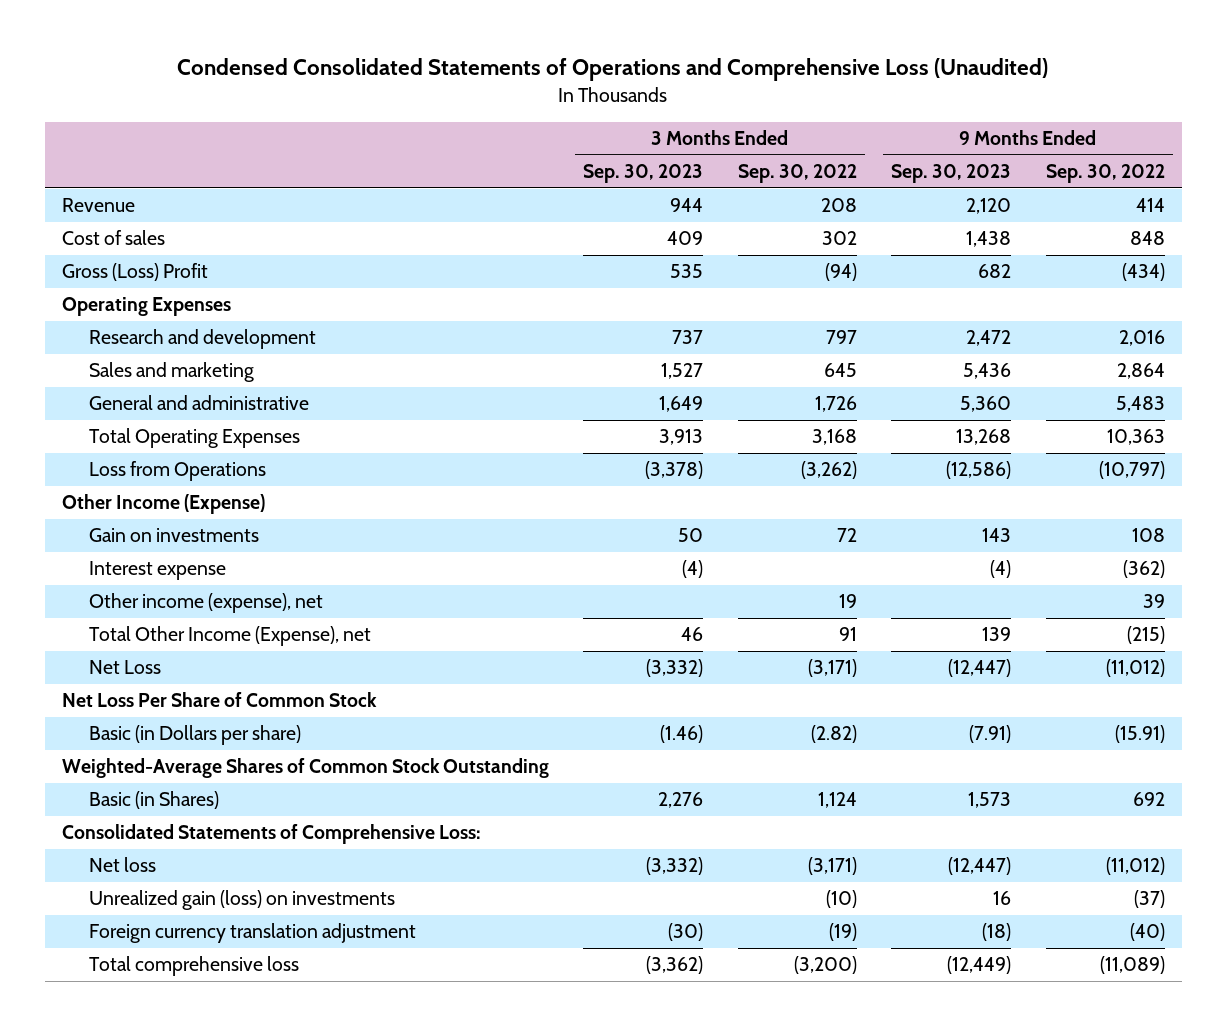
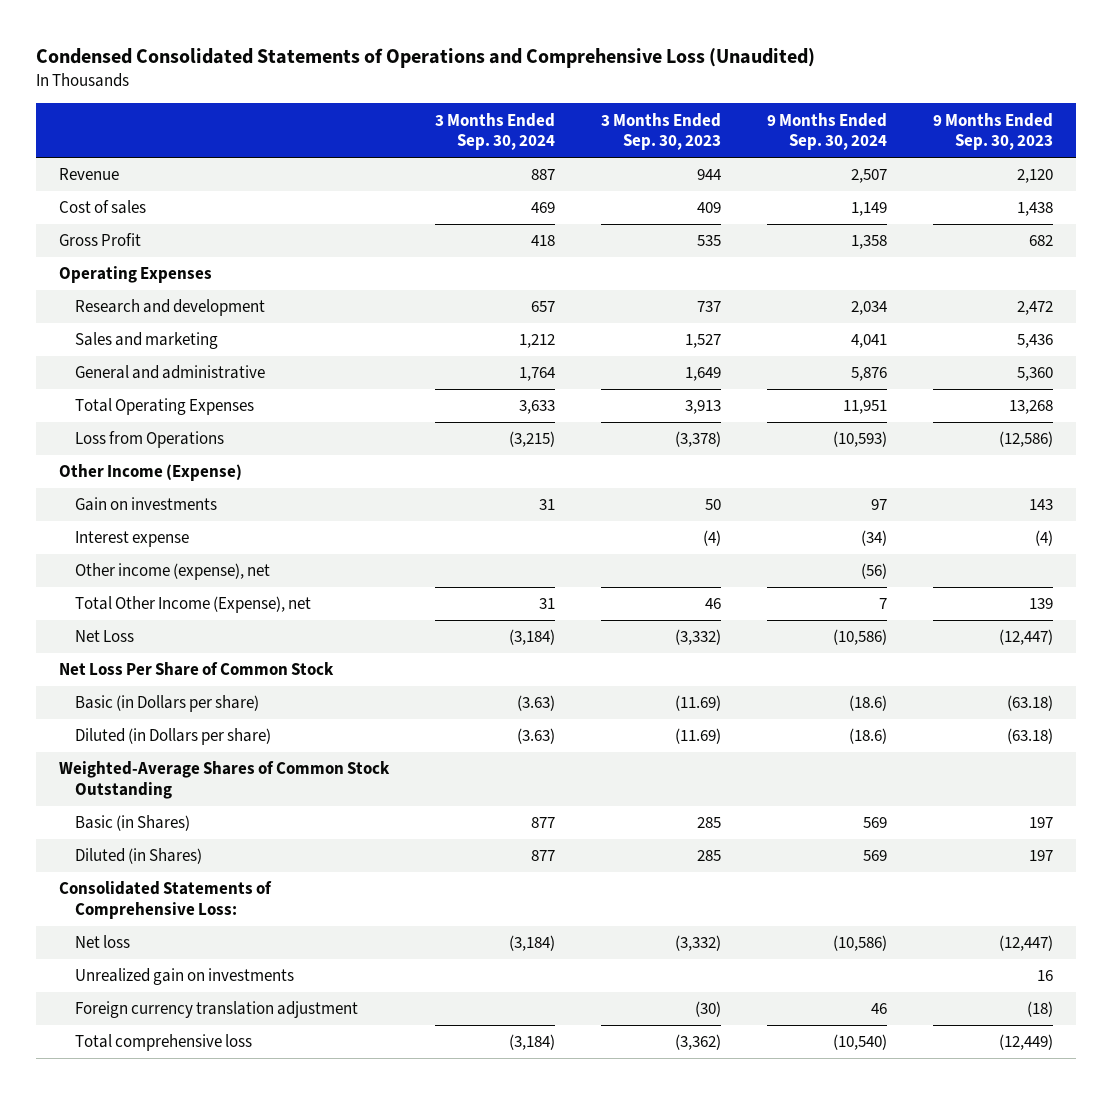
[737,163,857,183] Sep. 30, 2022 -> none
[1045,163,1165,183] Sep. 30, 2022 -> none
none -> [435,112,556,151] 3 Months Ended Sep. 30, 2024
none -> [767,112,888,151] 9 Months Ended Sep. 30, 2024
[61,263,208,282] Gross (Loss) Profit -> [59,233,142,247] Gross Profit
[660,725,704,744] (1.46) -> [675,695,722,712] (11.69)
[969,725,1012,744] (7.91) -> [1007,695,1054,712] (63.18)
none -> [75,728,272,746] Diluted (in Dollars per share)
[658,792,704,809] 2,276 -> [697,817,722,829] 285
[968,792,1012,809] 1,573 -> [1029,817,1054,829] 197
none -> [75,848,203,865] Diluted (in Shares)
[89,890,396,911] Unrealized gain (loss) on investments -> [75,968,295,986] Unrealized gain on investments

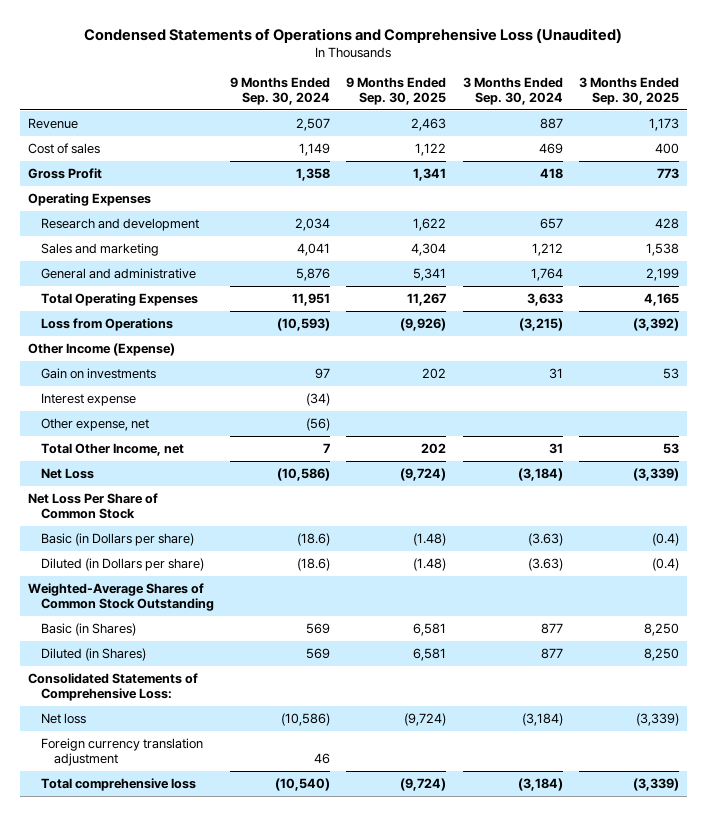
[36,48,816,69] Condensed Consolidated Statements of Operations and Comprehensive Loss (Unaudited) -> [84,27,623,43] Condensed Statements of Operations and Comprehensive Loss (Unaudited)
[601,112,722,151] 3 Months Ended Sep. 30, 2023 -> none
[933,112,1054,151] 9 Months Ended Sep. 30, 2023 -> none
none -> [346,76,447,106] 9 Months Ended Sep. 30, 2025
none -> [578,76,679,106] 3 Months Ended Sep. 30, 2025
[75,563,271,581] Other income (expense), net -> [40,417,149,431] Other expense, net
[75,596,312,614] Total Other Income (Expense), net -> [40,442,184,456] Total Other Income, net
[75,968,295,986] Unrealized gain on investments -> none

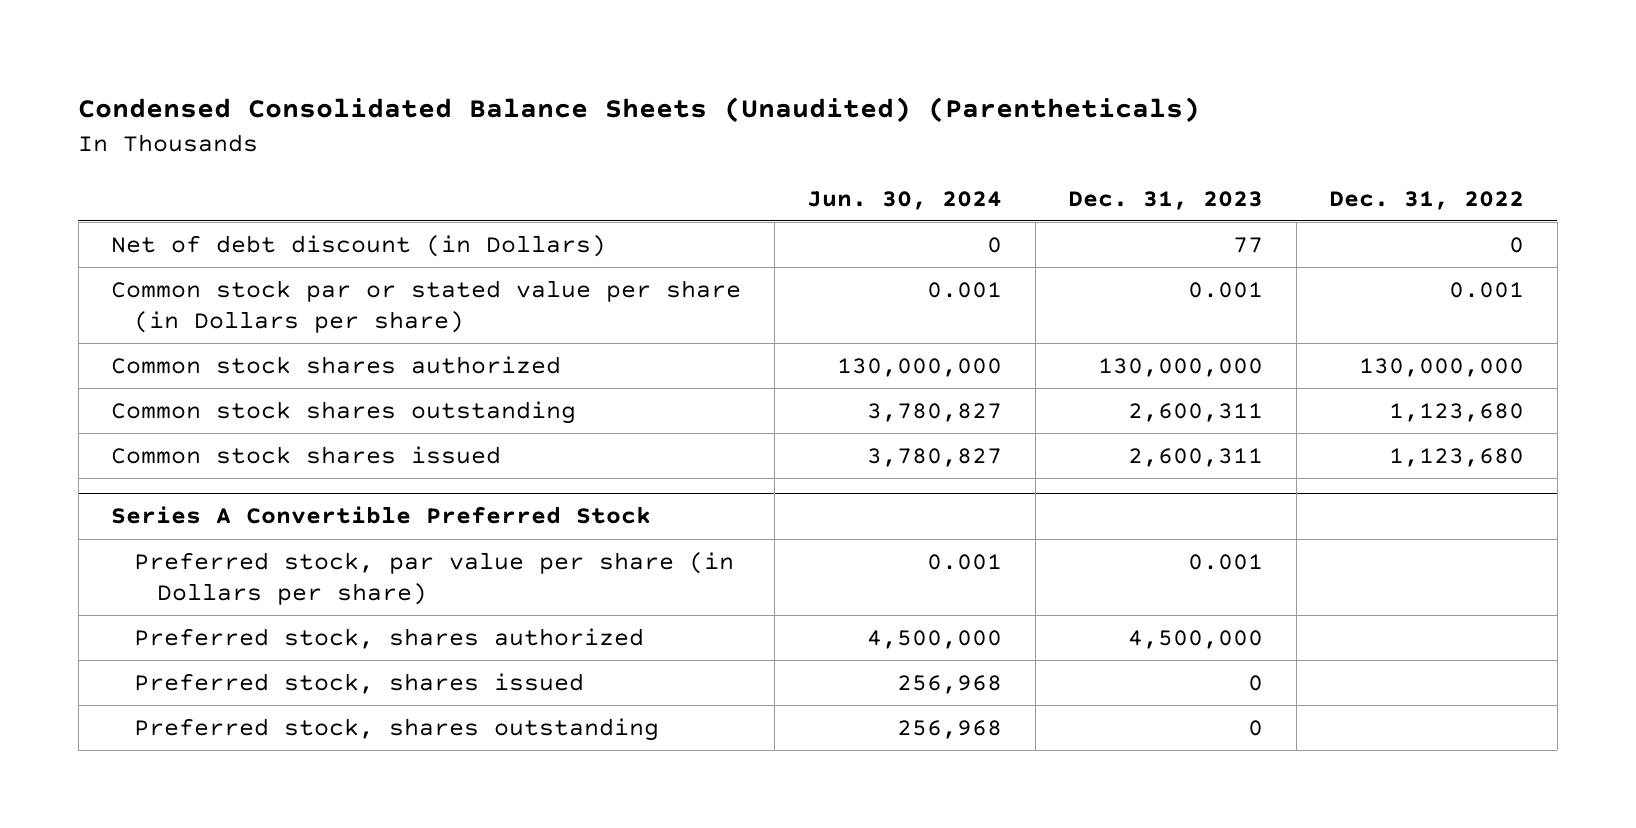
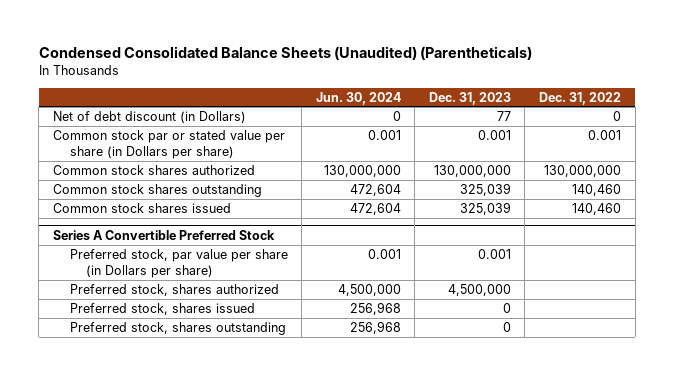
[867,402,1003,422] 3,780,827 -> [349,184,401,197] 472,604
[1128,402,1264,422] 2,600,311 -> [459,183,511,197] 325,039
[1389,402,1525,422] 1,123,680 -> [572,184,622,197] 140,460
[867,447,1003,467] 3,780,827 -> [349,203,401,216] 472,604
[1128,447,1264,467] 2,600,311 -> [459,202,511,216] 325,039
[1389,447,1525,467] 1,123,680 -> [572,203,622,216] 140,460

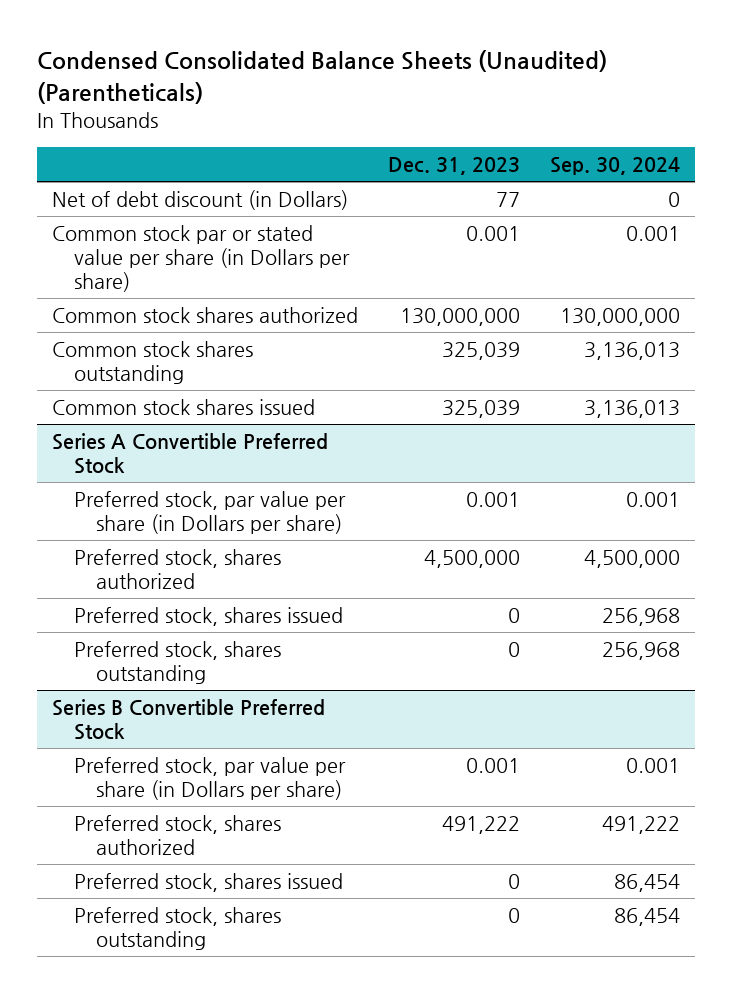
[315,91,401,105] Jun. 30, 2024 -> none
[539,91,622,105] Dec. 31, 2022 -> none
none -> [549,157,680,176] Sep. 30, 2024
none -> [51,699,325,741] Series B Convertible Preferred Stock
none -> [73,757,346,801] Preferred stock, par value per share (in Dollars per share)
none -> [73,815,281,856] Preferred stock, shares authorized
none -> [73,873,343,893] Preferred stock, shares issued
none -> [73,907,281,951] Preferred stock, shares outstanding

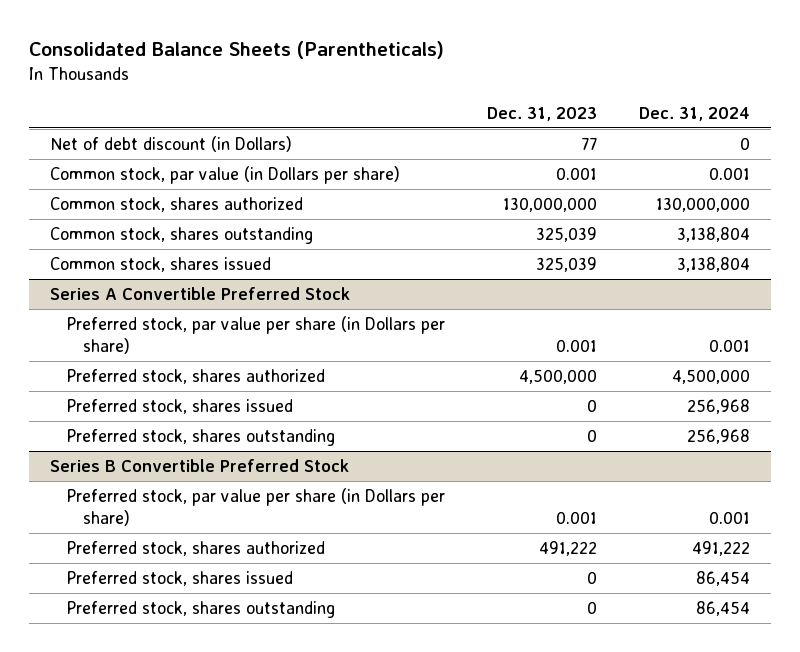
[36,50,607,104] Condensed Consolidated Balance Sheets (Unaudited) (Parentheticals) -> [28,41,444,60] Consolidated Balance Sheets (Parentheticals)
[549,157,680,176] Sep. 30, 2024 -> none
none -> [639,106,751,121] Dec. 31, 2024
[51,225,350,293] Common stock par or stated value per share (in Dollars per share) -> [49,165,400,184] Common stock, par value (in Dollars per share)
[51,307,358,324] Common stock shares authorized -> [49,196,303,212] Common stock, shares authorized
[51,341,253,385] Common stock shares outstanding -> [49,226,313,244] Common stock, shares outstanding
[51,399,315,416] Common stock shares issued -> [49,256,271,272] Common stock, shares issued

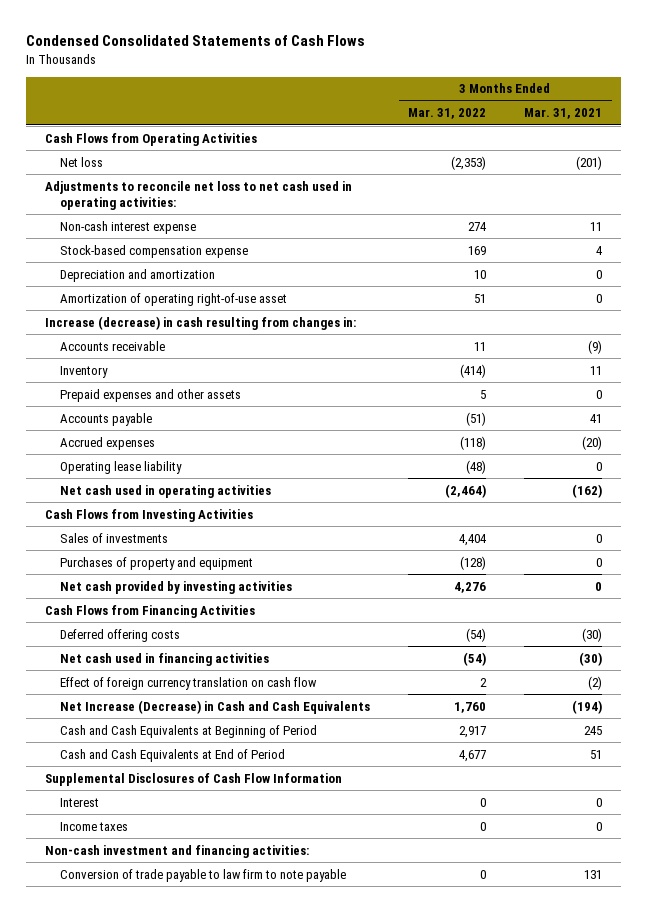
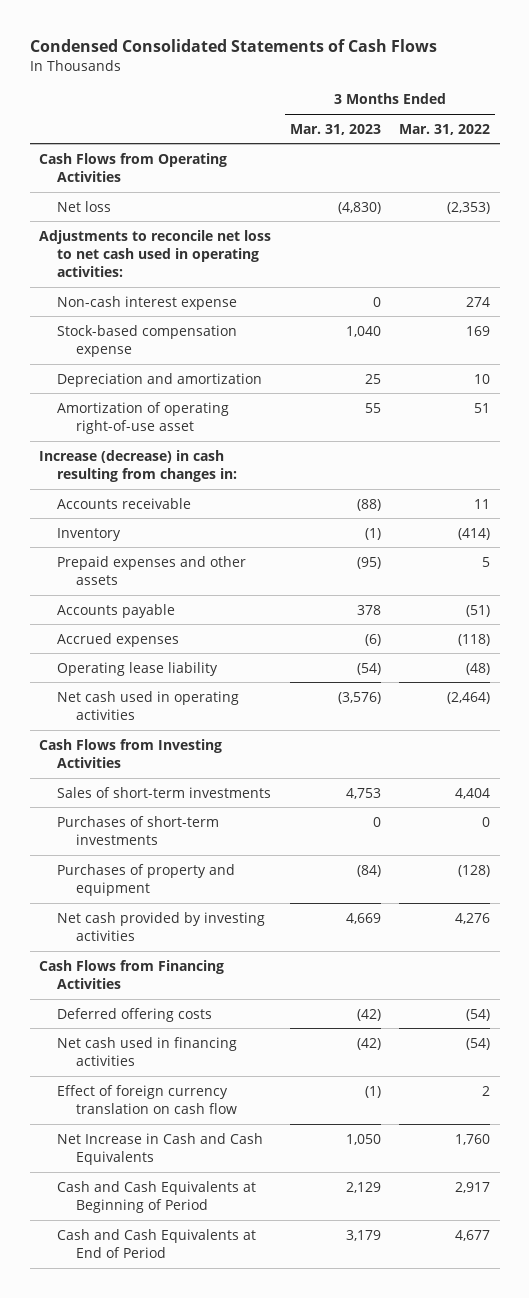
[524,108,603,120] Mar. 31, 2021 -> none
none -> [289,123,381,135] Mar. 31, 2023
[60,532,169,543] Sales of investments -> [57,786,272,798] Sales of short-term investments
none -> [57,815,220,845] Purchases of short-term investments
[60,699,371,714] Net Increase (Decrease) in Cash and Cash Equivalents -> [57,1132,264,1165] Net Increase in Cash and Cash Equivalents
[45,772,343,786] Supplemental Disclosures of Cash Flow Information -> none
[60,797,100,807] Interest -> none
[60,821,129,831] Income taxes -> none
[45,844,310,858] Non-cash investment and financing activities: -> none
[60,868,347,882] Conversion of trade payable to law firm to note payable -> none

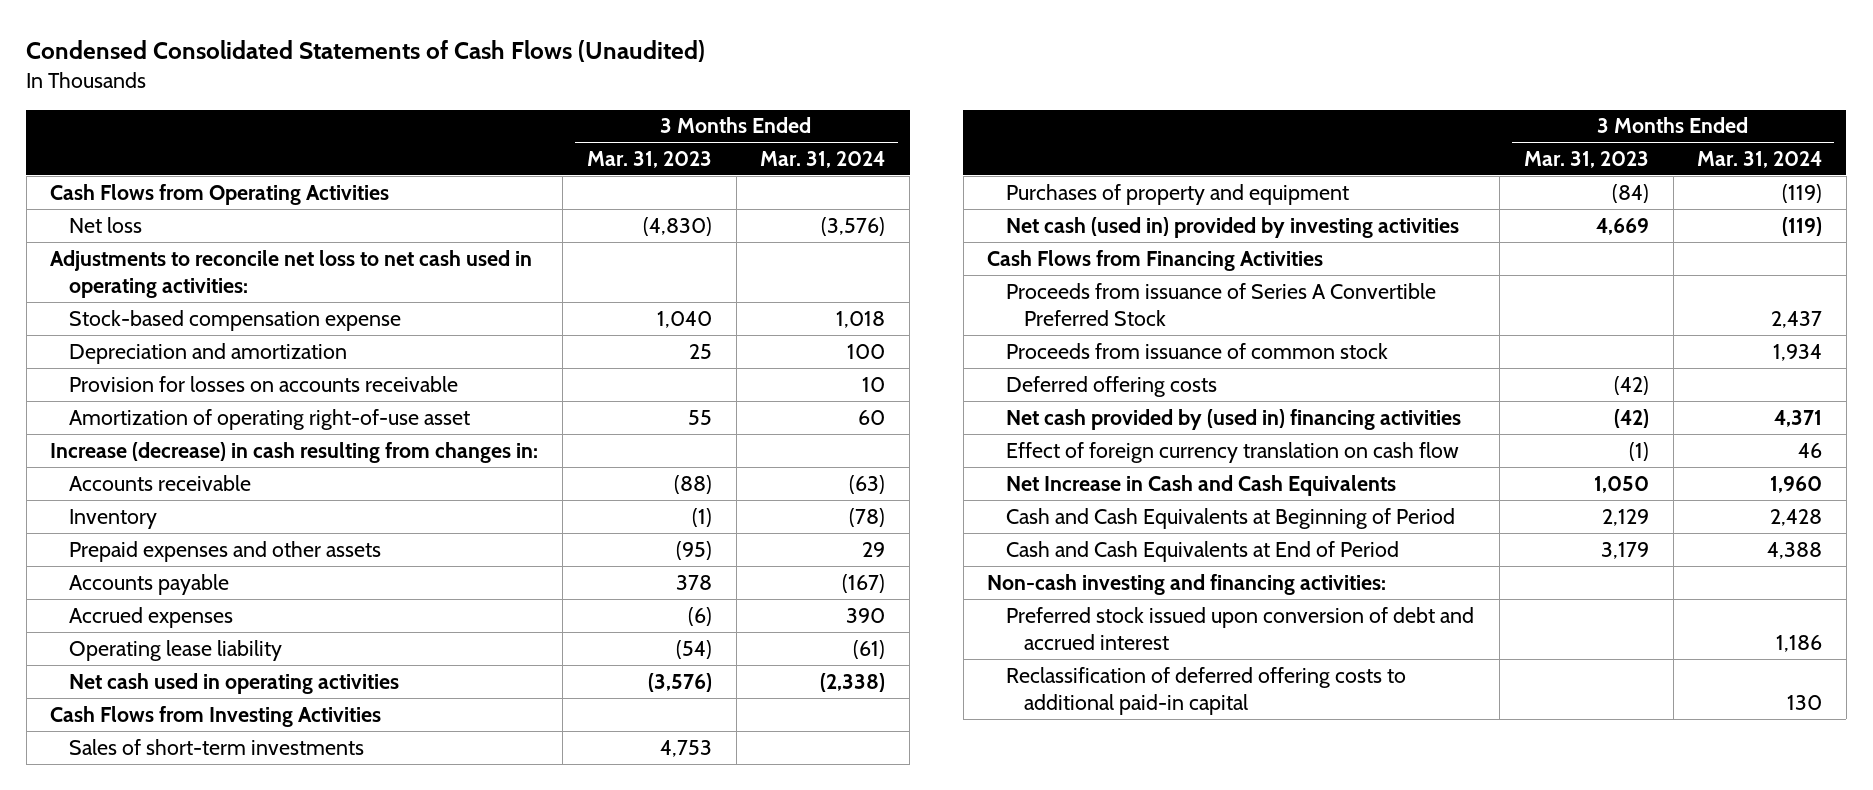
[29,38,437,52] Condensed Consolidated Statements of Cash Flows -> [26,40,706,63] Condensed Consolidated Statements of Cash Flows (Unaudited)
[399,123,491,135] Mar. 31, 2022 -> none
none -> [760,150,886,168] Mar. 31, 2024
[57,295,238,310] Non-cash interest expense -> none
none -> [68,375,458,392] Provision for losses on accounts receivable
[57,815,220,845] Purchases of short-term investments -> none
[57,911,266,941] Net cash provided by investing activities -> [1005,216,1459,238] Net cash (used in) provided by investing activities
none -> [1005,282,1436,326] Proceeds from issuance of Series A Convertible Preferred Stock
none -> [1005,342,1388,359] Proceeds from issuance of common stock
[57,1036,238,1066] Net cash used in financing activities -> [1005,408,1461,430] Net cash provided by (used in) financing activities
none -> [987,573,1387,595] Non-cash investing and financing activities:
none -> [1005,606,1474,650] Preferred stock issued upon conversion of debt and accrued interest
none -> [1005,666,1406,715] Reclassification of deferred offering costs to additional paid-in capital

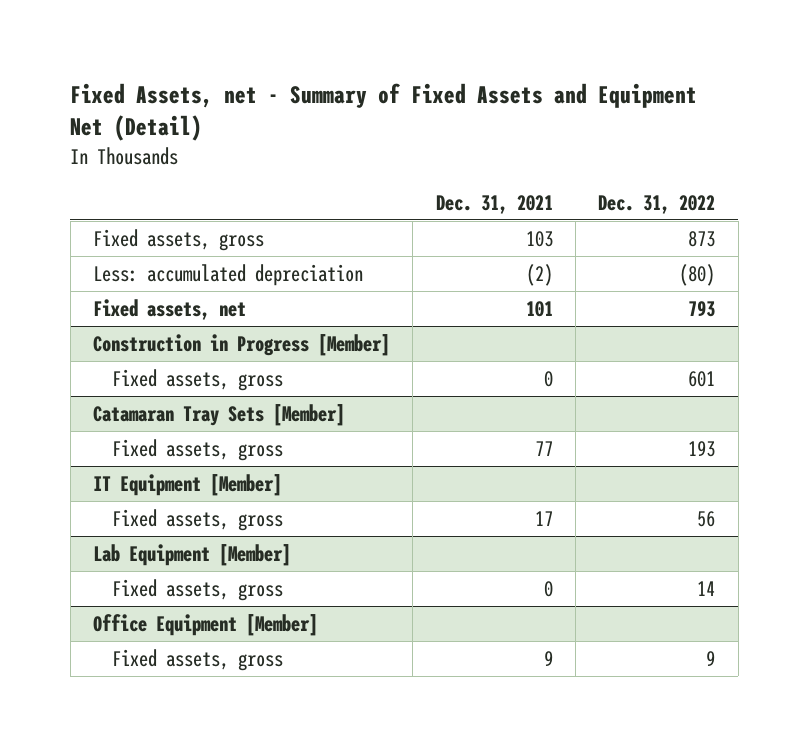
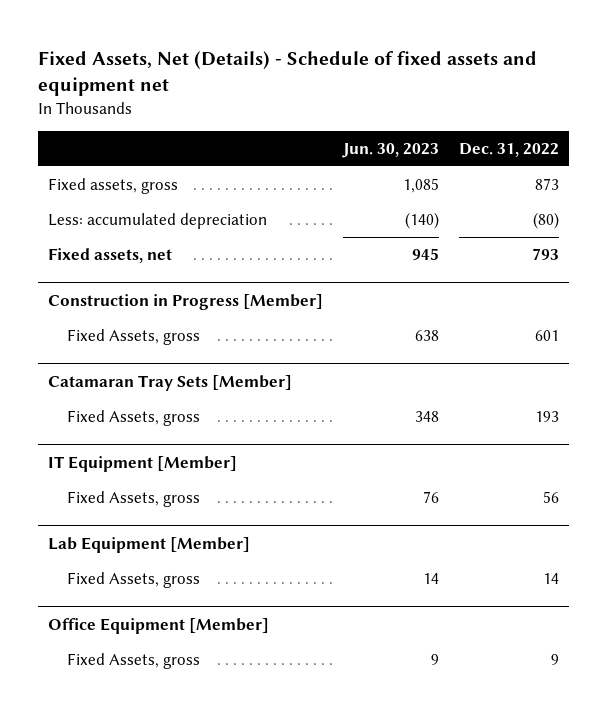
[70,82,698,142] Fixed Assets, net - Summary of Fixed Assets and Equipment Net (Detail) -> [38,50,538,96] Fixed Assets, Net (Details) - Schedule of fixed assets and equipment net
[435,194,553,214] Dec. 31, 2021 -> none
none -> [342,142,440,158] Jun. 30, 2023
[111,368,283,391] Fixed assets, gross -> [67,328,201,345] Fixed Assets, gross
[111,438,283,461] Fixed assets, gross -> [67,409,201,426] Fixed Assets, gross
[111,508,283,531] Fixed assets, gross -> [67,490,201,507] Fixed Assets, gross
[111,578,283,601] Fixed assets, gross -> [67,571,201,588] Fixed Assets, gross
[111,648,283,671] Fixed assets, gross -> [67,652,201,669] Fixed Assets, gross

